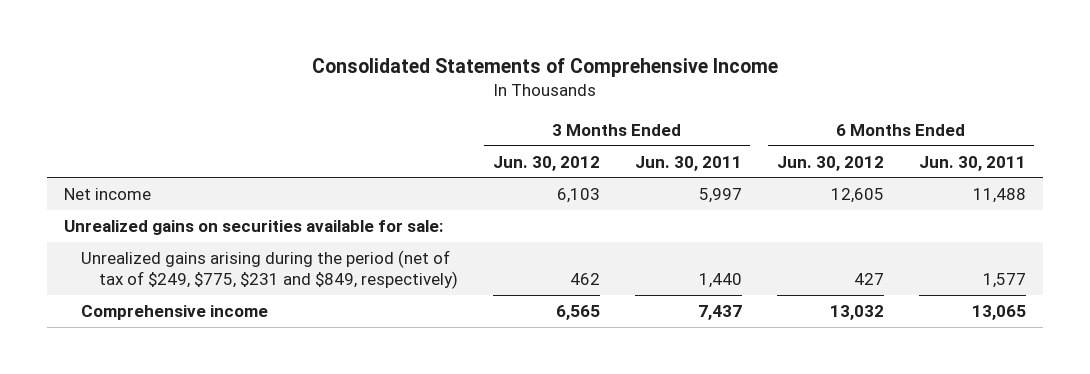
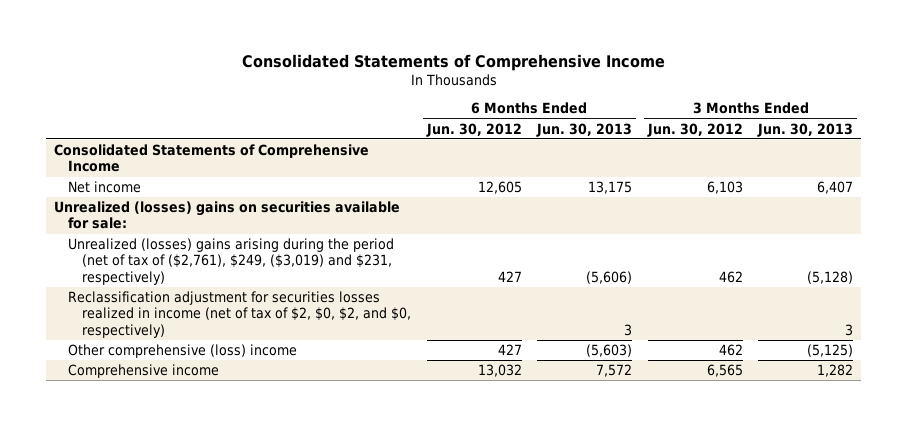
[634,155,742,171] Jun. 30, 2011 -> none
[918,155,1026,171] Jun. 30, 2011 -> none
none -> [536,122,633,137] Jun. 30, 2013
none -> [757,122,854,137] Jun. 30, 2013
none -> [53,144,369,173] Consolidated Statements of Comprehensive Income
[64,220,444,236] Unrealized gains on securities available for sale: -> [53,201,400,230] Unrealized (losses) gains on securities available for sale:
[81,250,458,289] Unrealized gains arising during the period (net of tax of $249, $775, $231 and $849, respectively) -> [67,238,394,285] Unrealized (losses) gains arising during the period (net of tax of ($2,761), $249, ($3,019) and $231, respectively)
none -> [67,291,411,338] Reclassification adjustment for securities losses realized in income (net of tax of $2, $0, $2, and $0, respectively)
none -> [67,344,297,359] Other comprehensive (loss) income

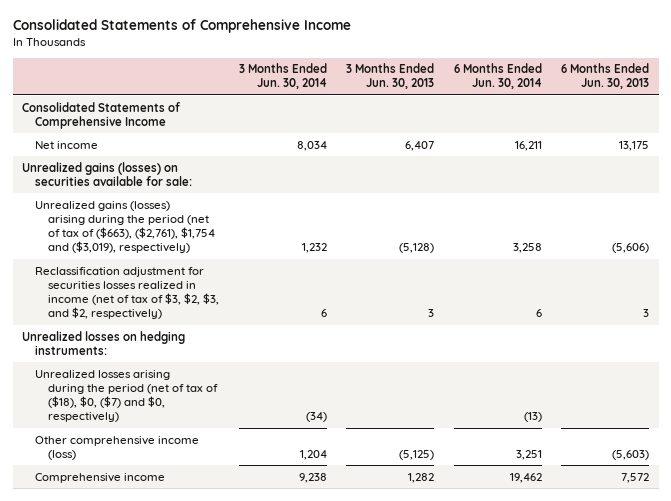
[425,122,522,137] Jun. 30, 2012 -> none
[646,122,743,137] Jun. 30, 2012 -> none
none -> [238,63,327,90] 3 Months Ended Jun. 30, 2014
none -> [453,63,542,90] 6 Months Ended Jun. 30, 2014
[53,201,400,230] Unrealized (losses) gains on securities available for sale: -> [22,161,193,186] Unrealized gains (losses) on securities available for sale:
[67,238,394,285] Unrealized (losses) gains arising during the period (net of tax of ($2,761), $249, ($3,019) and $231, respectively) -> [35,200,216,254] Unrealized gains (losses) arising during the period (net of tax of ($663), ($2,761), $1,754 and ($3,019), respectively)
[67,291,411,338] Reclassification adjustment for securities losses realized in income (net of tax of $2, $0, $2, and $0, respectively) -> [35,266,220,320] Reclassification adjustment for securities losses realized in income (net of tax of $3, $2, $3, and $2, respectively)
none -> [22,330,186,355] Unrealized losses on hedging instruments:
none -> [35,369,219,423] Unrealized losses arising during the period (net of tax of ($18), $0, ($7) and $0, respectively)
[67,344,297,359] Other comprehensive (loss) income -> [35,435,200,460] Other comprehensive income (loss)

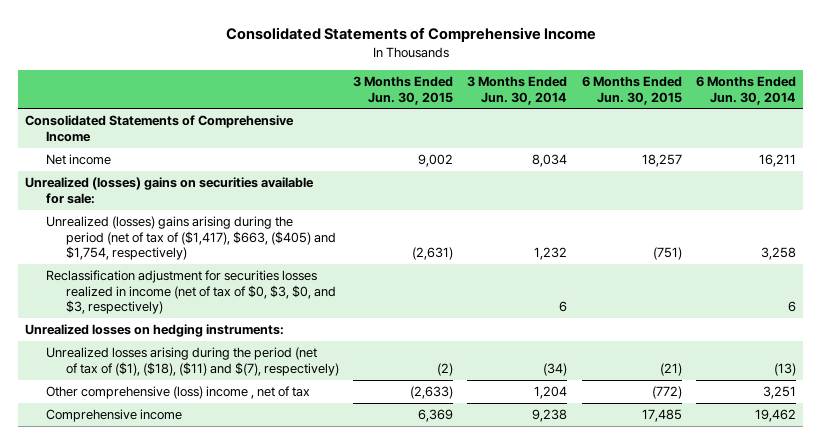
[346,63,435,90] 3 Months Ended Jun. 30, 2013 -> none
[561,63,650,90] 6 Months Ended Jun. 30, 2013 -> none
none -> [353,75,454,105] 3 Months Ended Jun. 30, 2015
none -> [581,75,682,105] 6 Months Ended Jun. 30, 2015
[22,161,193,186] Unrealized gains (losses) on securities available for sale: -> [25,177,315,204] Unrealized (losses) gains on securities available for sale:
[35,200,216,254] Unrealized gains (losses) arising during the period (net of tax of ($663), ($2,761), $1,754 and ($3,019), respectively) -> [45,216,336,261] Unrealized (losses) gains arising during the period (net of tax of ($1,417), $663, ($405) and $1,754, respectively)
[35,266,220,320] Reclassification adjustment for securities losses realized in income (net of tax of $3, $2, $3, and $2, respectively) -> [45,270,336,315] Reclassification adjustment for securities losses realized in income (net of tax of $0, $3, $0, and $3, respectively)
[35,369,219,423] Unrealized losses arising during the period (net of tax of ($18), $0, ($7) and $0, respectively) -> [45,347,339,376] Unrealized losses arising during the period (net of tax of ($1), ($18), ($11) and $(7), respectively)
[35,435,200,460] Other comprehensive income (loss) -> [45,386,310,400] Other comprehensive (loss) income , net of tax

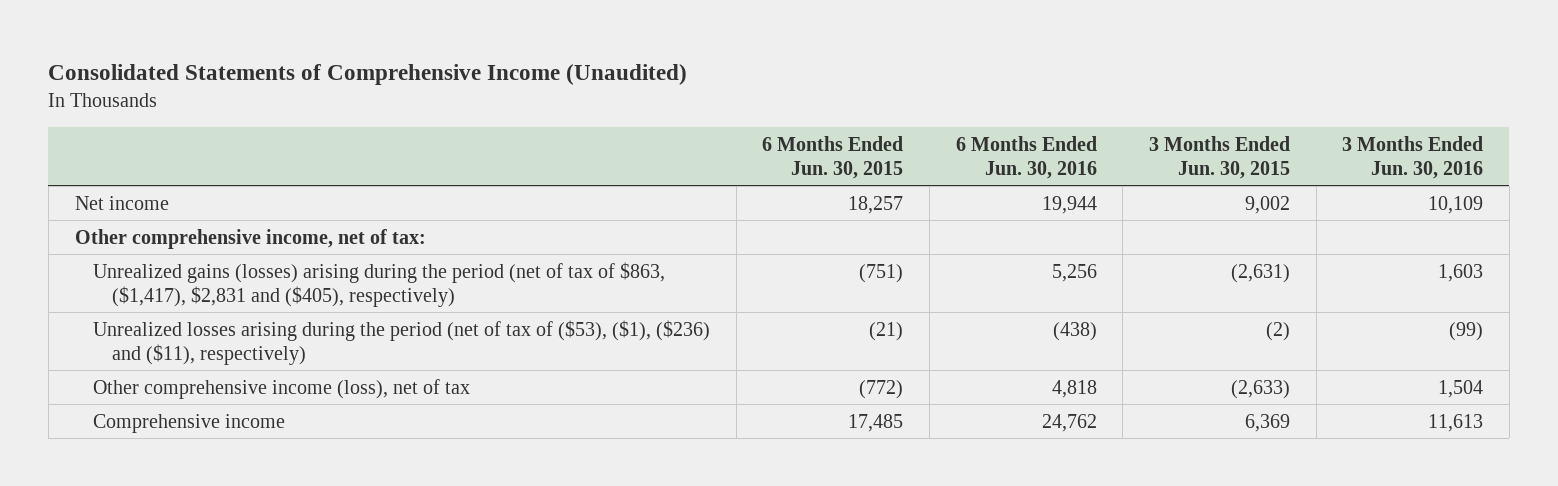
[225,26,596,42] Consolidated Statements of Comprehensive Income -> [48,63,688,85] Consolidated Statements of Comprehensive Income (Unaudited)
[467,75,568,105] 3 Months Ended Jun. 30, 2014 -> none
[696,75,797,105] 6 Months Ended Jun. 30, 2014 -> none
none -> [955,135,1097,180] 6 Months Ended Jun. 30, 2016
none -> [1342,135,1484,180] 3 Months Ended Jun. 30, 2016
[25,115,295,142] Consolidated Statements of Comprehensive Income -> none
[25,177,315,204] Unrealized (losses) gains on securities available for sale: -> none
[45,270,336,315] Reclassification adjustment for securities losses realized in income (net of tax of $0, $3, $0, and $3, respectively) -> none
[25,324,285,338] Unrealized losses on hedging instruments: -> none
none -> [74,228,426,249] Other comprehensive income, net of tax:
[45,216,336,261] Unrealized (losses) gains arising during the period (net of tax of ($1,417), $663, ($405) and $1,754, respectively) -> [93,261,666,307] Unrealized gains (losses) arising during the period (net of tax of $863, ($1,417), $2,831 and ($405), respectively)
[45,347,339,376] Unrealized losses arising during the period (net of tax of ($1), ($18), ($11) and $(7), respectively) -> [93,319,711,365] Unrealized losses arising during the period (net of tax of ($53), ($1), ($236) and ($11), respectively)
[45,386,310,400] Other comprehensive (loss) income , net of tax -> [93,378,471,399] Other comprehensive income (loss), net of tax

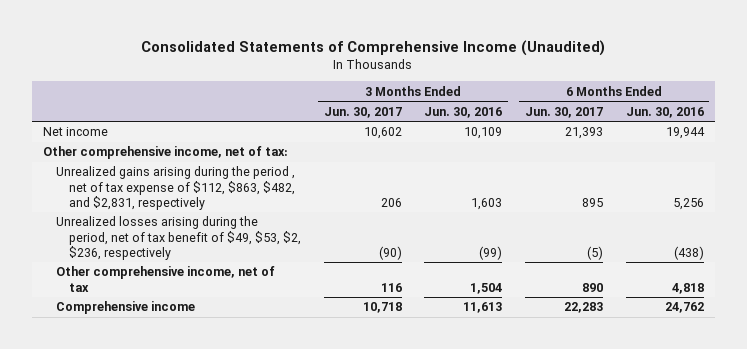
[762,135,904,180] 6 Months Ended Jun. 30, 2015 -> none
[1148,135,1290,180] 3 Months Ended Jun. 30, 2015 -> none
none -> [323,106,402,118] Jun. 30, 2017
none -> [525,106,604,118] Jun. 30, 2017
[93,261,666,307] Unrealized gains (losses) arising during the period (net of tax of $863, ($1,417), $2,831 and ($405), respectively) -> [56,166,296,210] Unrealized gains arising during the period , net of tax expense of $112, $863, $482, and $2,831, respectively
[93,319,711,365] Unrealized losses arising during the period (net of tax of ($53), ($1), ($236) and ($11), respectively) -> [56,216,302,260] Unrealized losses arising during the period, net of tax benefit of $49, $53, $2, $236, respectively
[93,378,471,399] Other comprehensive income (loss), net of tax -> [56,266,276,292] Other comprehensive income, net of tax

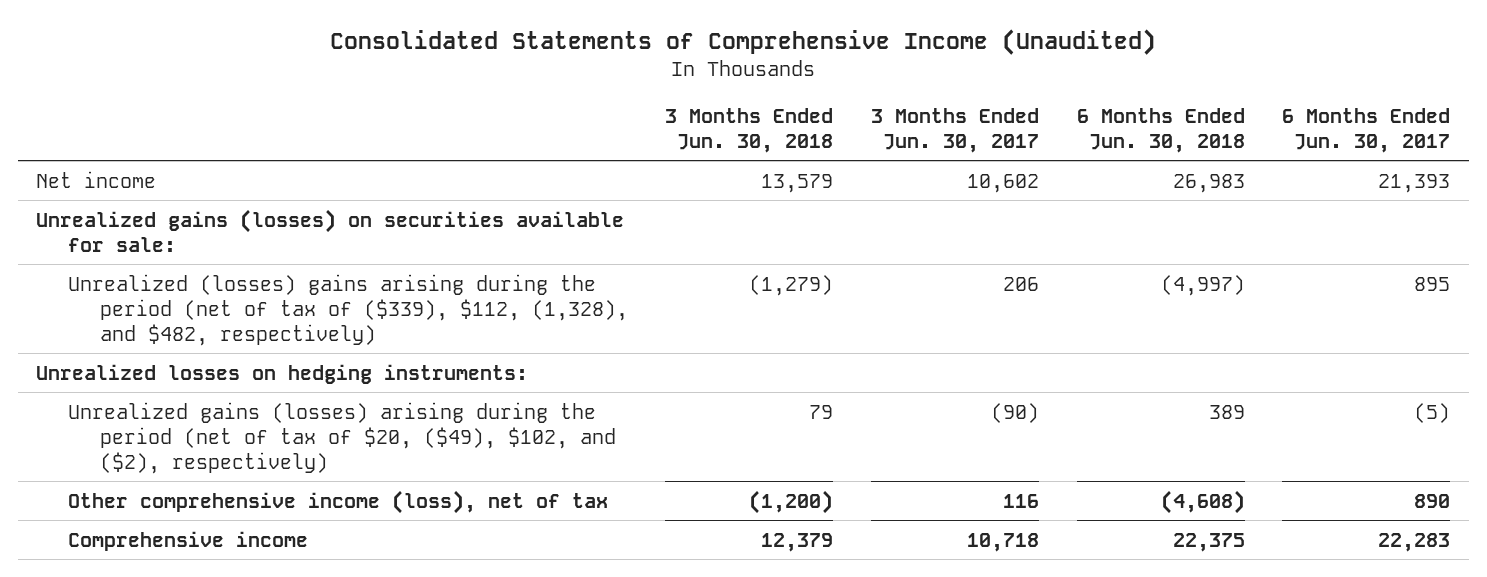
[424,106,503,118] Jun. 30, 2016 -> none
[625,106,704,118] Jun. 30, 2016 -> none
none -> [665,107,834,153] 3 Months Ended Jun. 30, 2018
none -> [1076,107,1245,153] 6 Months Ended Jun. 30, 2018
[43,146,289,160] Other comprehensive income, net of tax: -> none
none -> [36,208,625,252] Unrealized gains (losses) on securities available for sale:
[56,166,296,210] Unrealized gains arising during the period , net of tax expense of $112, $863, $482, and $2,831, respectively -> [68,273,628,346] Unrealized (losses) gains arising during the period (net of tax of ($339), $112, (1,328), and $482, respectively)
none -> [36,363,529,384] Unrealized losses on hedging instruments:
[56,216,302,260] Unrealized losses arising during the period, net of tax benefit of $49, $53, $2, $236, respectively -> [68,401,616,474] Unrealized gains (losses) arising during the period (net of tax of $20, ($49), $102, and ($2), respectively)
[56,266,276,292] Other comprehensive income, net of tax -> [68,489,609,514] Other comprehensive income (loss), net of tax

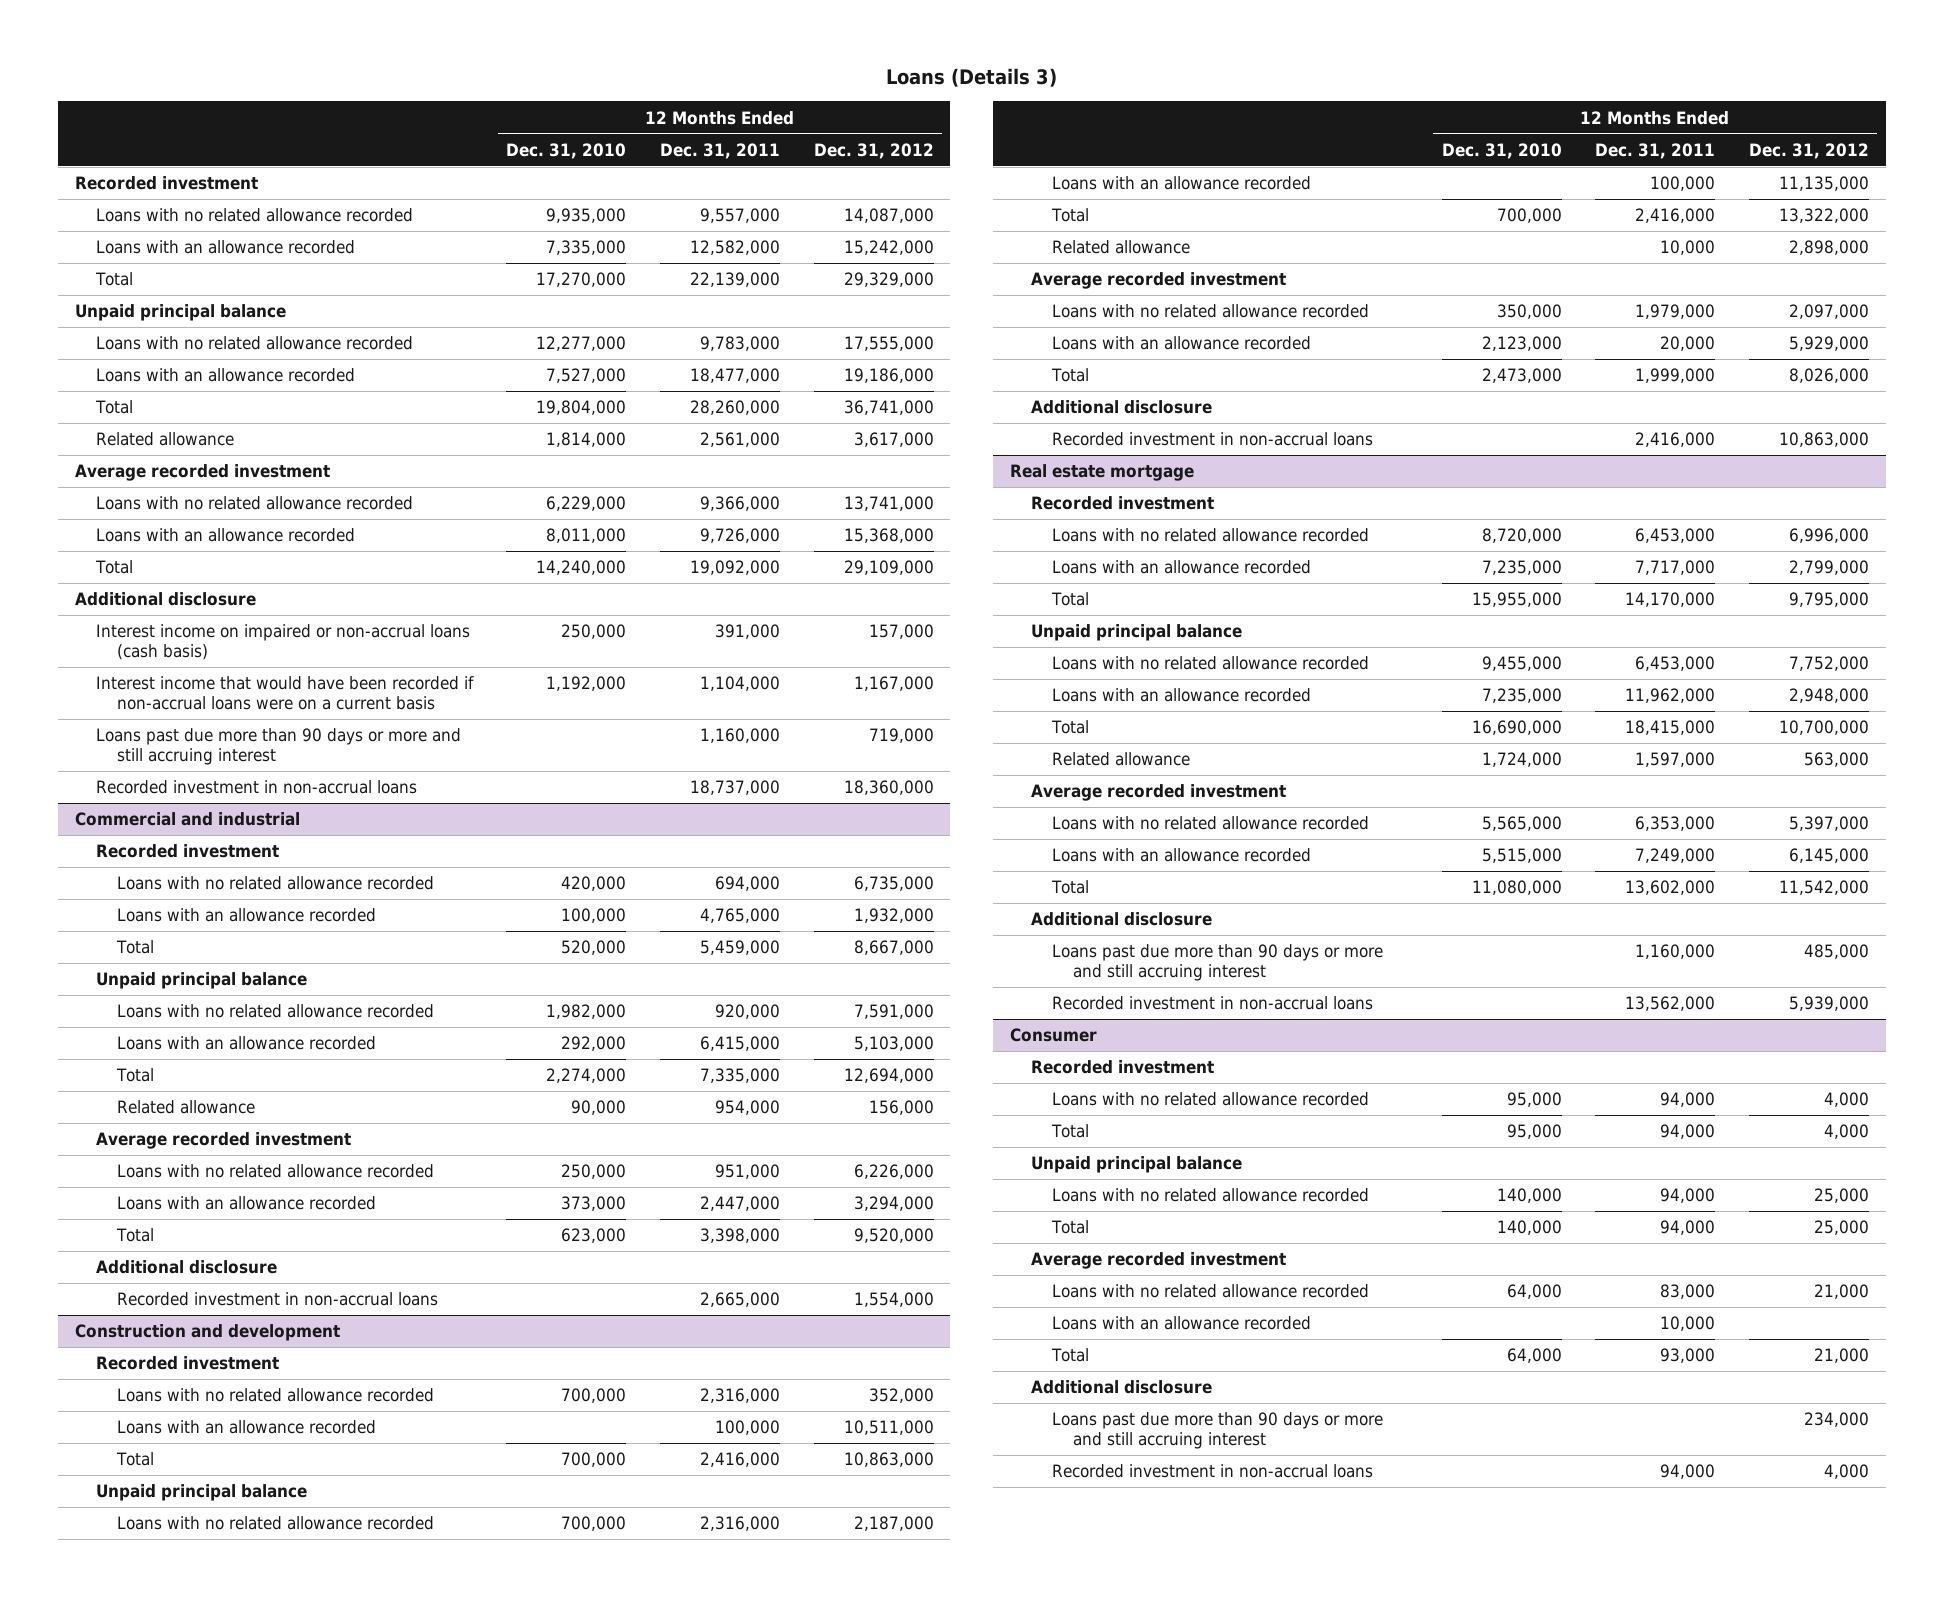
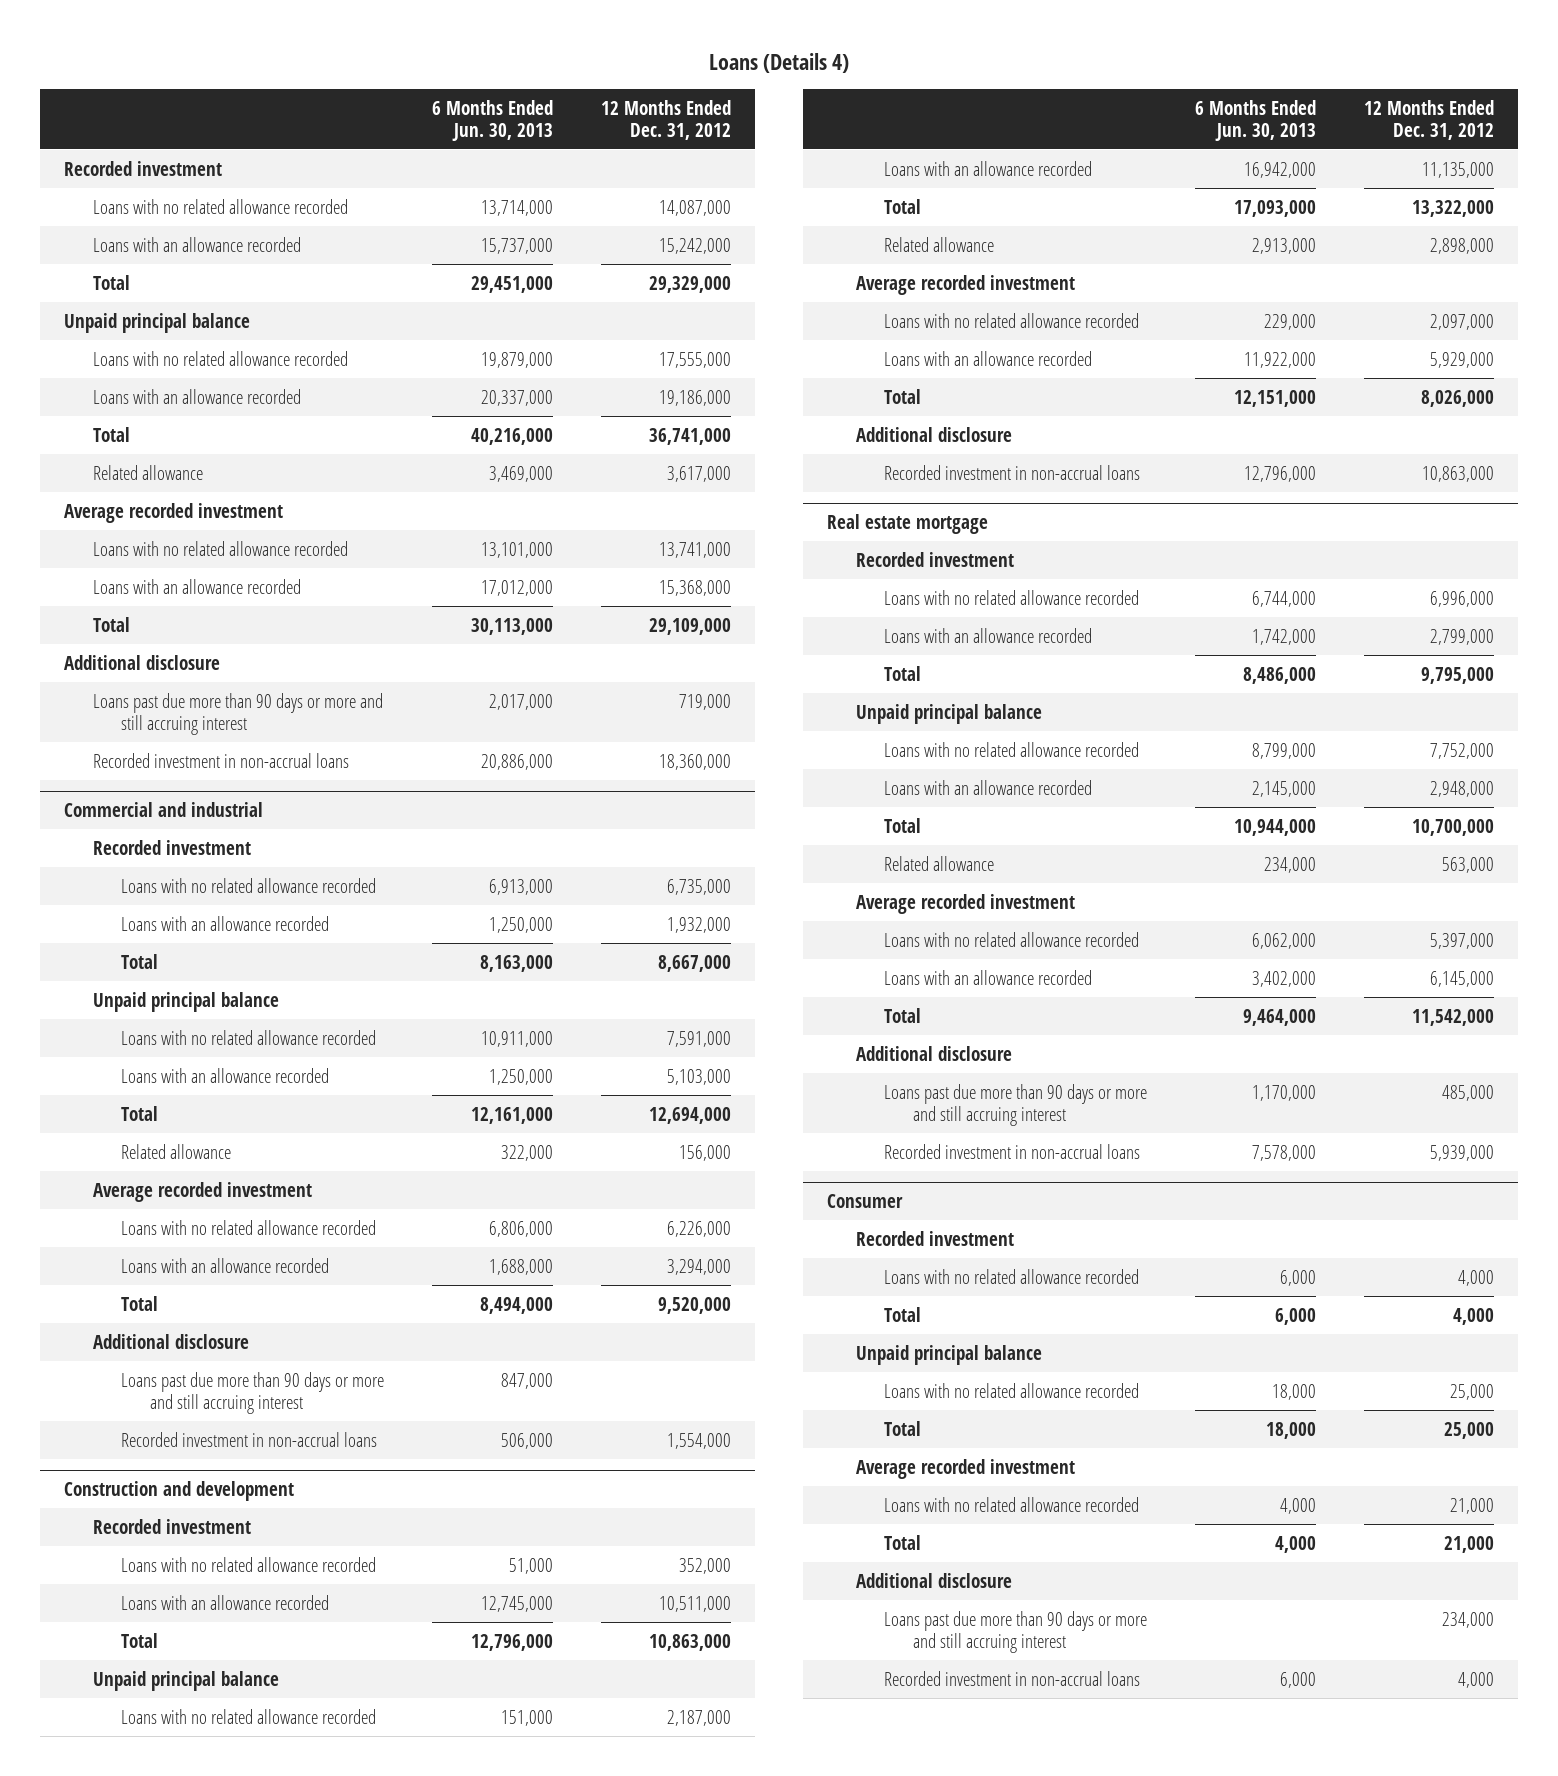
[885,68,1057,88] Loans (Details 3) -> [708,52,849,73] Loans (Details 4)
[506,142,627,159] Dec. 31, 2010 -> none
[659,142,780,159] Dec. 31, 2011 -> none
none -> [432,99,554,141] 6 Months Ended Jun. 30, 2013
[95,624,470,661] Interest income on impaired or non-accrual loans (cash basis) -> none
[95,676,474,711] Interest income that would have been recorded if non-accrual loans were on a current basis -> none
none -> [121,1371,385,1414] Loans past due more than 90 days or more and still accruing interest
[1052,1316,1312,1331] Loans with an allowance recorded -> none

